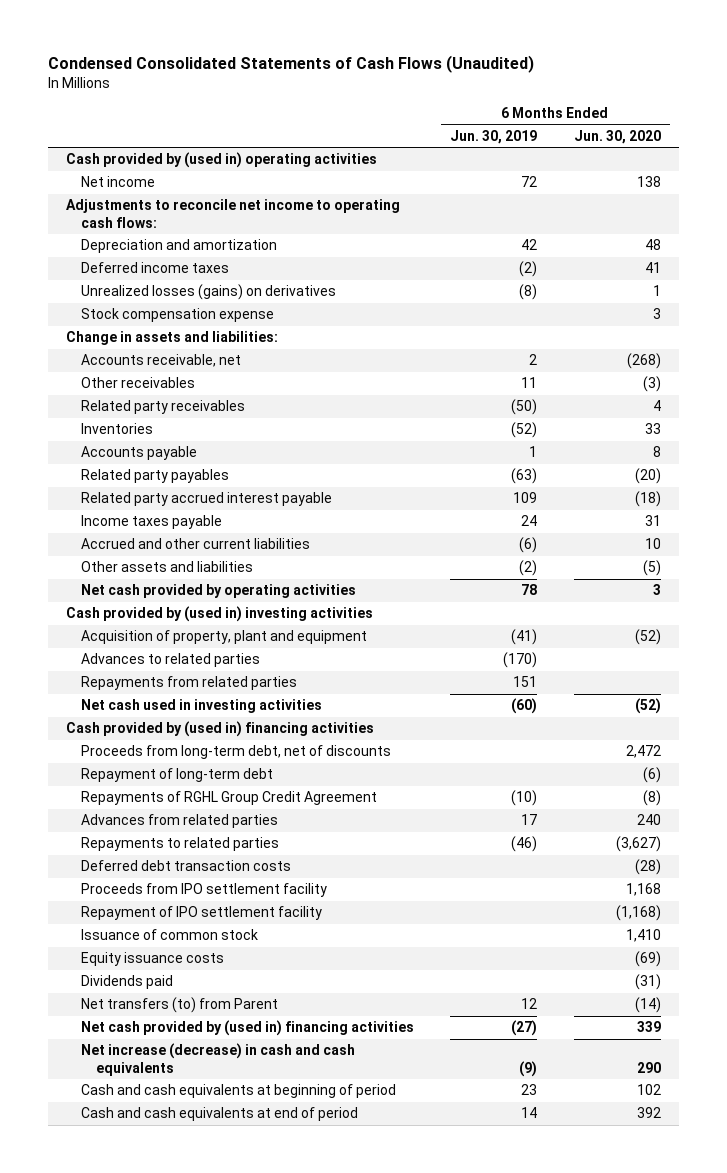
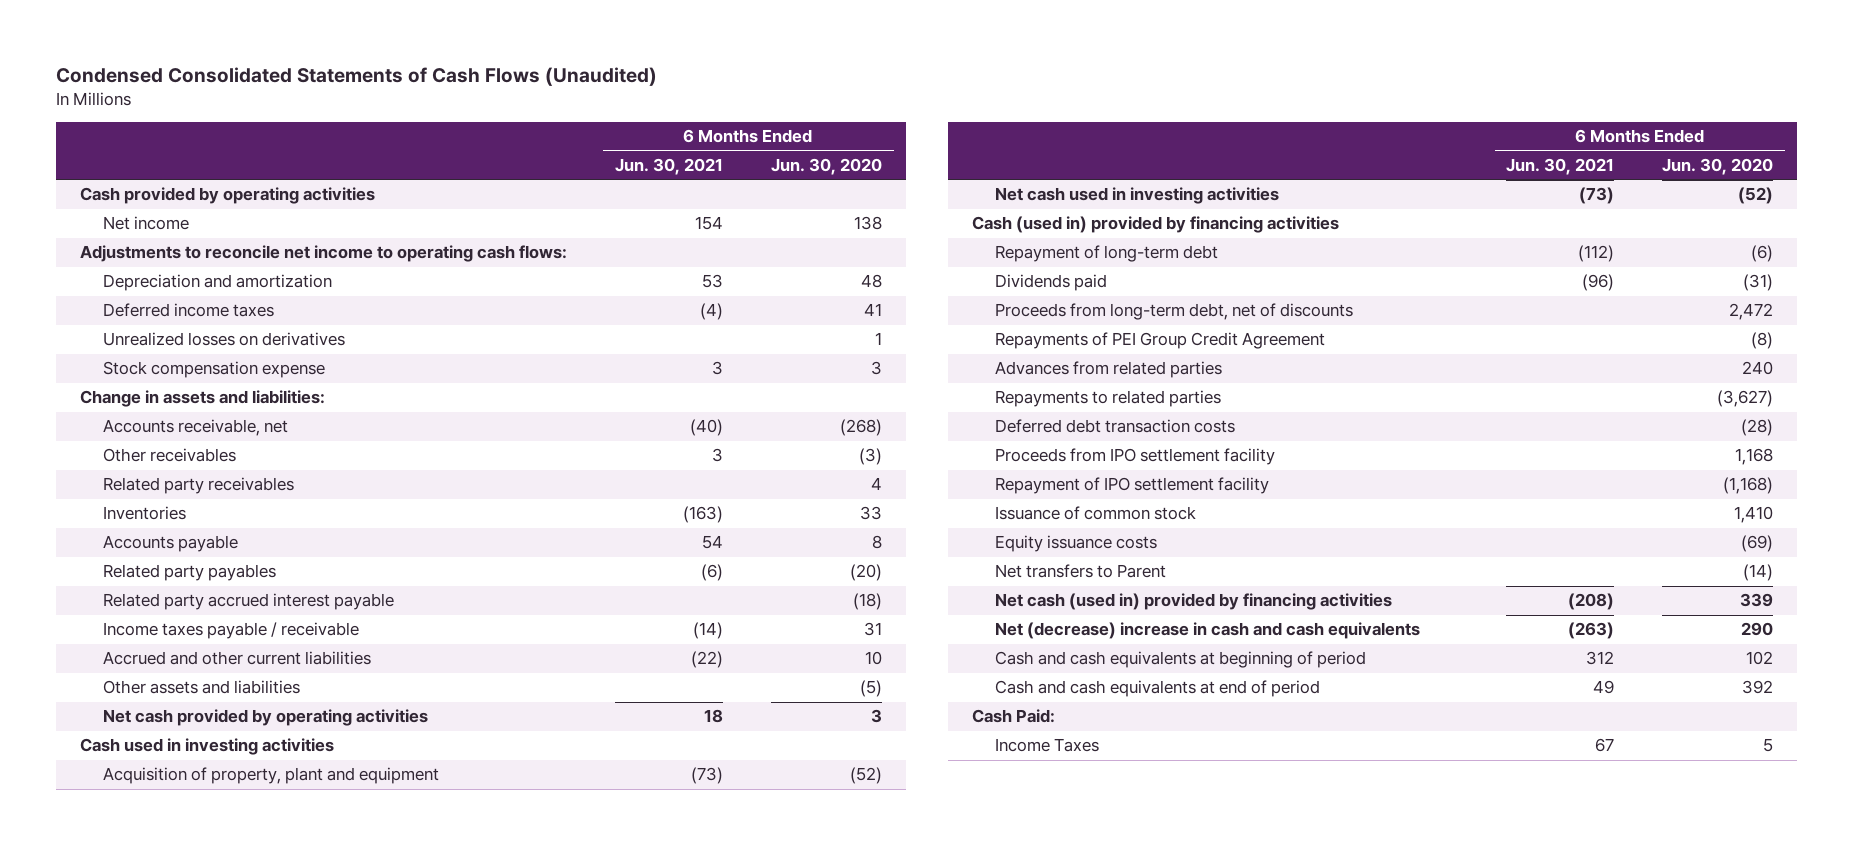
[450,129,538,144] Jun. 30, 2019 -> none
none -> [614,158,723,176] Jun. 30, 2021
[65,152,377,169] Cash provided by (used in) operating activities -> [79,187,375,205] Cash provided by operating activities
[80,284,336,301] Unrealized losses (gains) on derivatives -> [102,332,345,347] Unrealized losses on derivatives
[80,515,222,530] Income taxes payable -> [102,622,359,640] Income taxes payable / receivable
[65,606,373,623] Cash provided by (used in) investing activities -> [79,738,334,756] Cash used in investing activities
[80,653,260,668] Advances to related parties -> none
[80,676,297,691] Repayments from related parties -> none
[65,721,374,738] Cash provided by (used in) financing activities -> [971,216,1339,234] Cash (used in) provided by financing activities
[80,975,173,990] Dividends paid -> [994,274,1107,292] Dividends paid
[80,745,391,760] Proceeds from long-term debt, net of discounts -> [994,303,1353,321] Proceeds from long-term debt, net of discounts
[80,791,377,806] Repayments of RGHL Group Credit Agreement -> [994,332,1325,350] Repayments of PEI Group Credit Agreement
[80,997,278,1014] Net transfers (to) from Parent -> [994,564,1166,579] Net transfers to Parent
[80,1020,414,1037] Net cash provided by (used in) financing activities -> [994,593,1392,611] Net cash (used in) provided by financing activities
[80,1043,355,1076] Net increase (decrease) in cash and cash equivalents -> [994,622,1420,640] Net (decrease) increase in cash and cash equivalents
none -> [971,709,1055,724] Cash Paid:
none -> [994,738,1099,753] Income Taxes

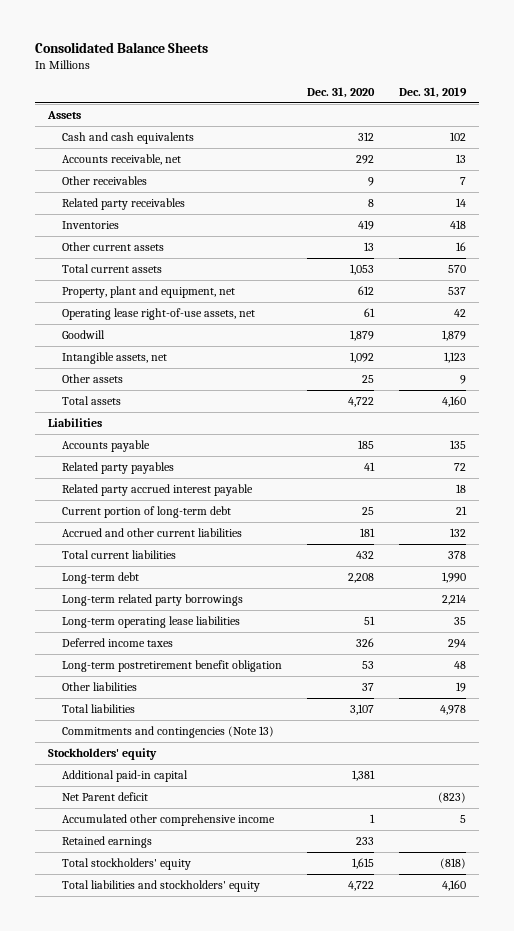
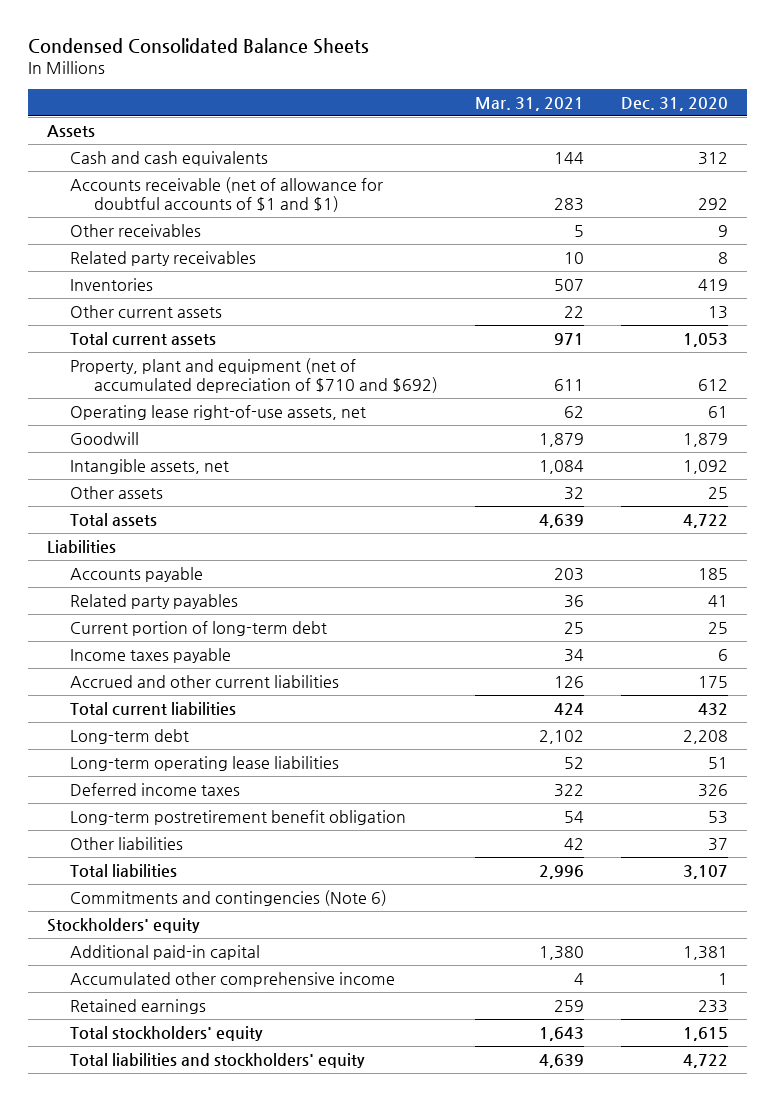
[35,42,209,54] Consolidated Balance Sheets -> [28,38,370,55] Condensed Consolidated Balance Sheets
[399,86,468,98] Dec. 31, 2019 -> none
none -> [475,96,585,111] Mar. 31, 2021
[61,153,181,165] Accounts receivable, net -> [70,176,384,213] Accounts receivable (net of allowance for doubtful accounts of $1 and $1)
[61,285,235,298] Property, plant and equipment, net -> [70,357,438,394] Property, plant and equipment (net of accumulated depreciation of $710 and $692)
[61,483,253,496] Related party accrued interest payable -> none
none -> [70,647,232,663] Income taxes payable
[360,527,376,537] 181 -> [698,675,729,688] 175
[61,593,243,606] Long-term related party borrowings -> none
[61,725,274,738] Commitments and contingencies (Note 13) -> [70,889,388,906] Commitments and contingencies (Note 6)
[61,791,148,801] Net Parent deficit -> none

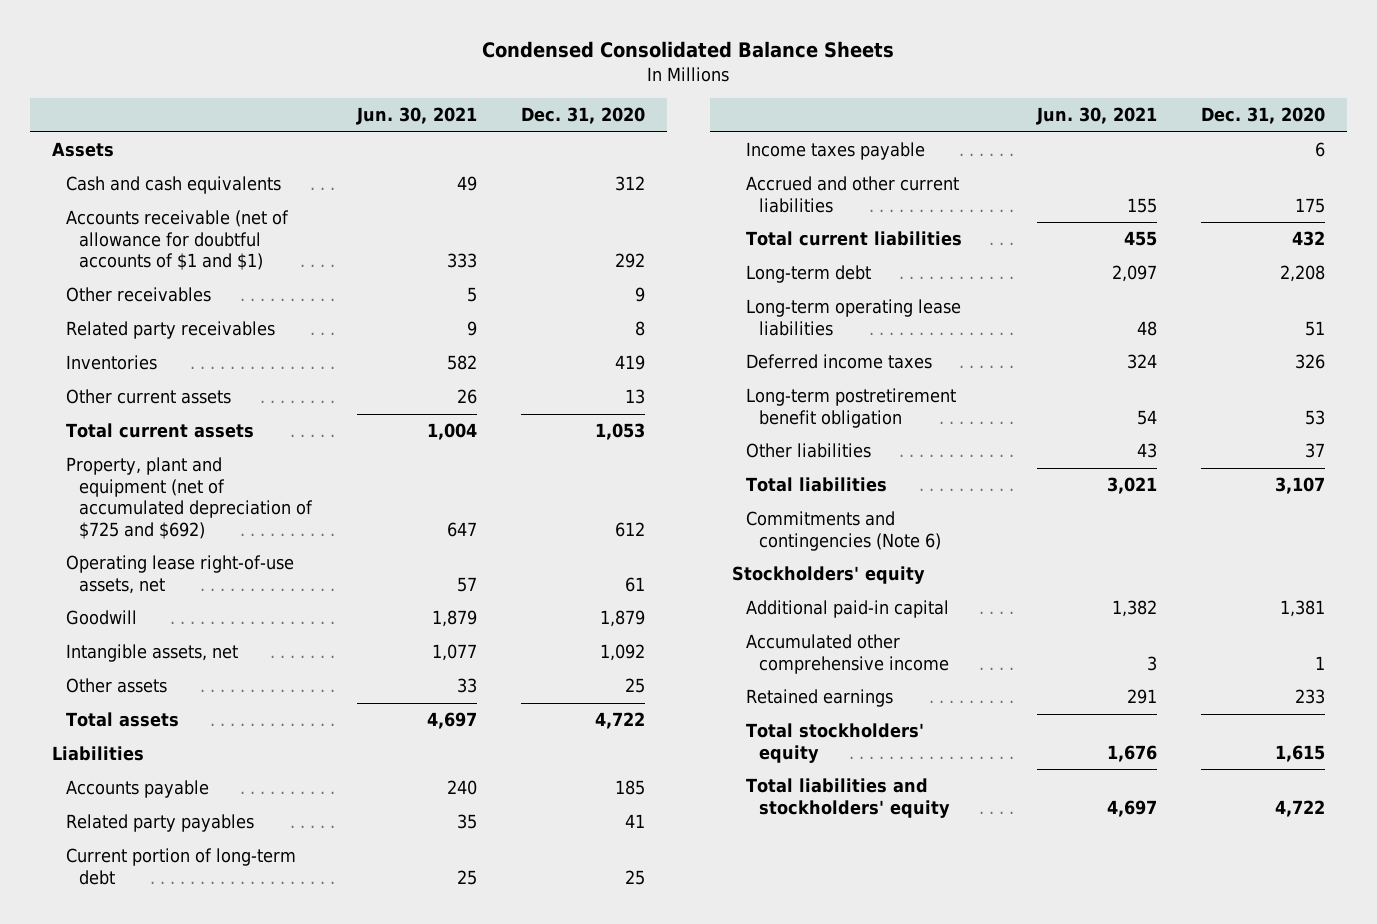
[475,96,585,111] Mar. 31, 2021 -> none
none -> [355,107,477,126] Jun. 30, 2021
[70,357,438,394] Property, plant and equipment (net of accumulated depreciation of $710 and $692) -> [65,457,314,539] Property, plant and equipment (net of accumulated depreciation of $725 and $692)

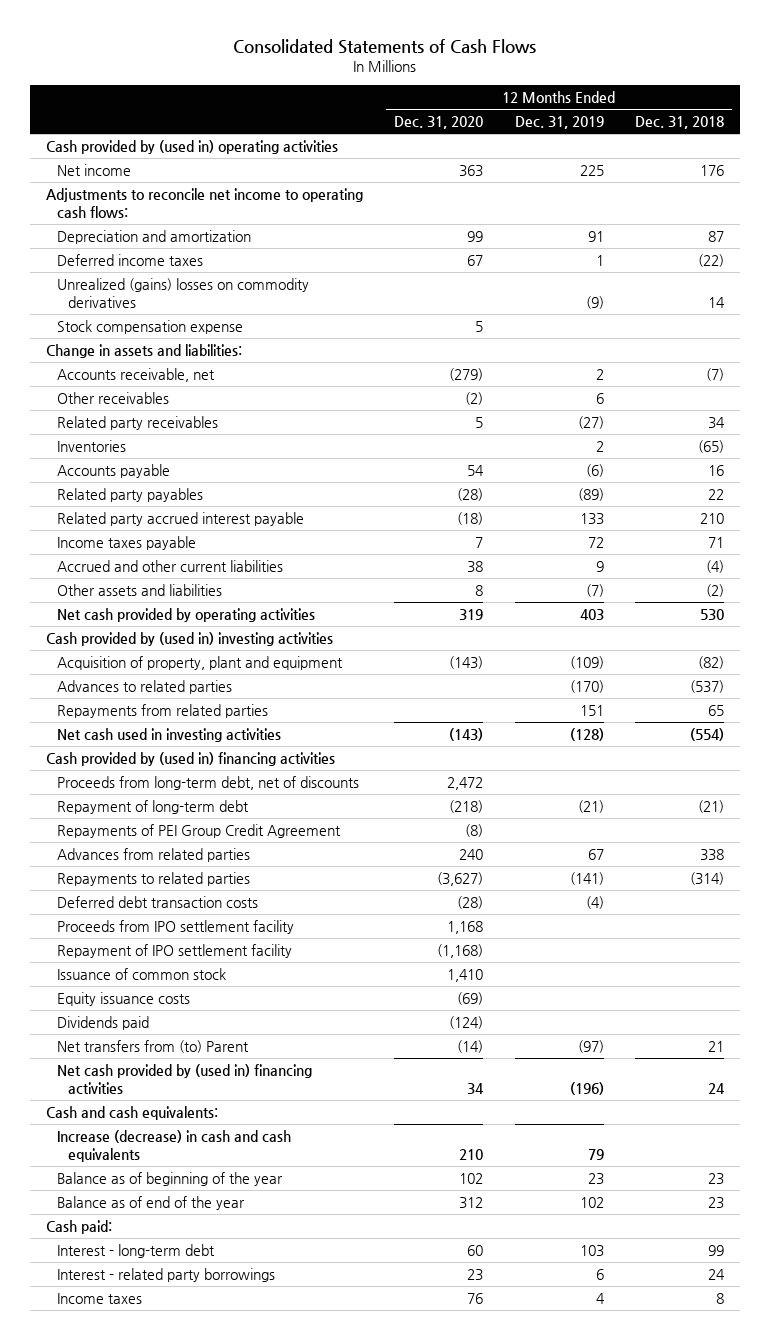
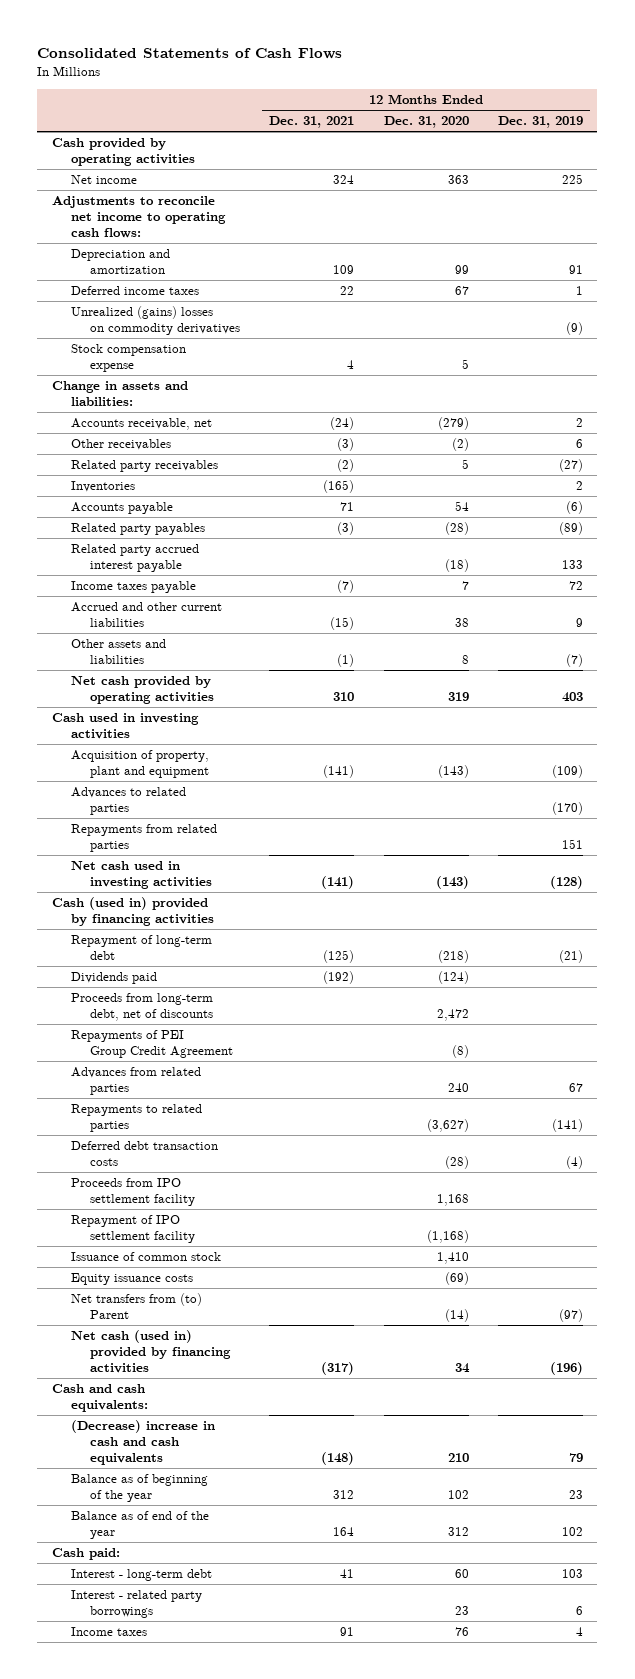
[635,116,725,130] Dec. 31, 2018 -> none
none -> [269,116,355,129] Dec. 31, 2021
[45,139,338,154] Cash provided by (used in) operating activities -> [52,138,196,166] Cash provided by operating activities
[45,631,333,646] Cash provided by (used in) investing activities -> [52,713,200,739] Cash used in investing activities
[45,751,335,766] Cash provided by (used in) financing activities -> [52,897,215,926] Cash (used in) provided by financing activities
[56,1015,149,1030] Dividends paid -> [71,972,158,985] Dividends paid
[56,775,359,790] Proceeds from long-term debt, net of discounts -> [71,993,214,1021] Proceeds from long-term debt, net of discounts
[56,1063,312,1094] Net cash provided by (used in) financing activities -> [71,1330,232,1373] Net cash (used in) provided by financing activities
[56,1129,291,1162] Increase (decrease) in cash and cash equivalents -> [71,1420,216,1465] (Decrease) increase in cash and cash equivalents

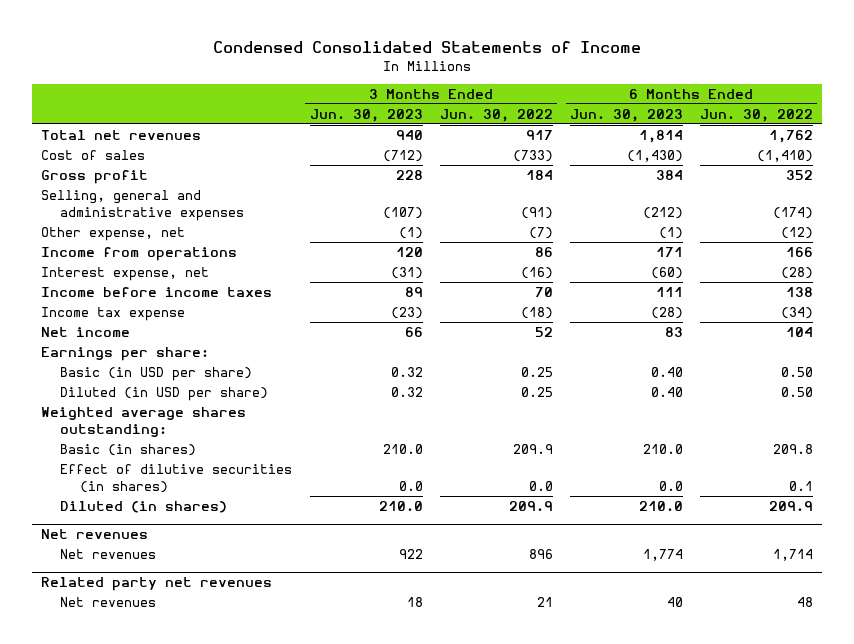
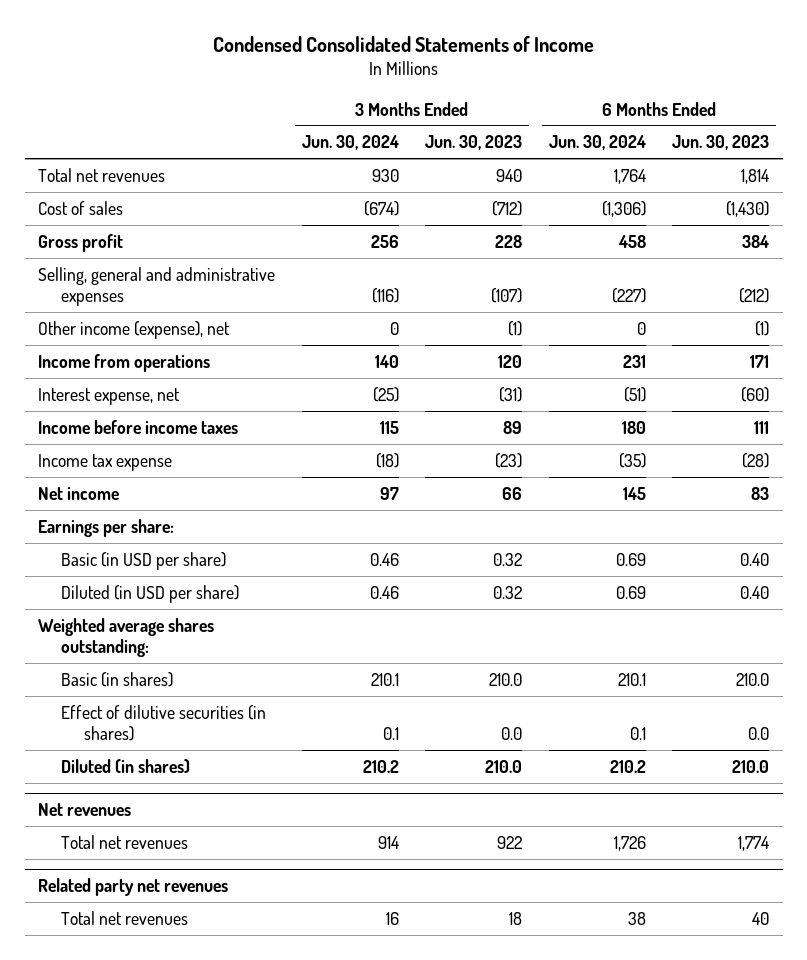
[439,108,553,122] Jun. 30, 2022 -> none
[700,108,814,122] Jun. 30, 2022 -> none
none -> [301,135,399,151] Jun. 30, 2024
none -> [548,135,646,151] Jun. 30, 2024
[41,227,186,242] Other expense, net -> [37,320,230,339] Other income (expense), net
[60,549,157,560] Net revenues -> [61,834,189,849] Total net revenues
[60,597,157,608] Net revenues -> [61,910,189,925] Total net revenues

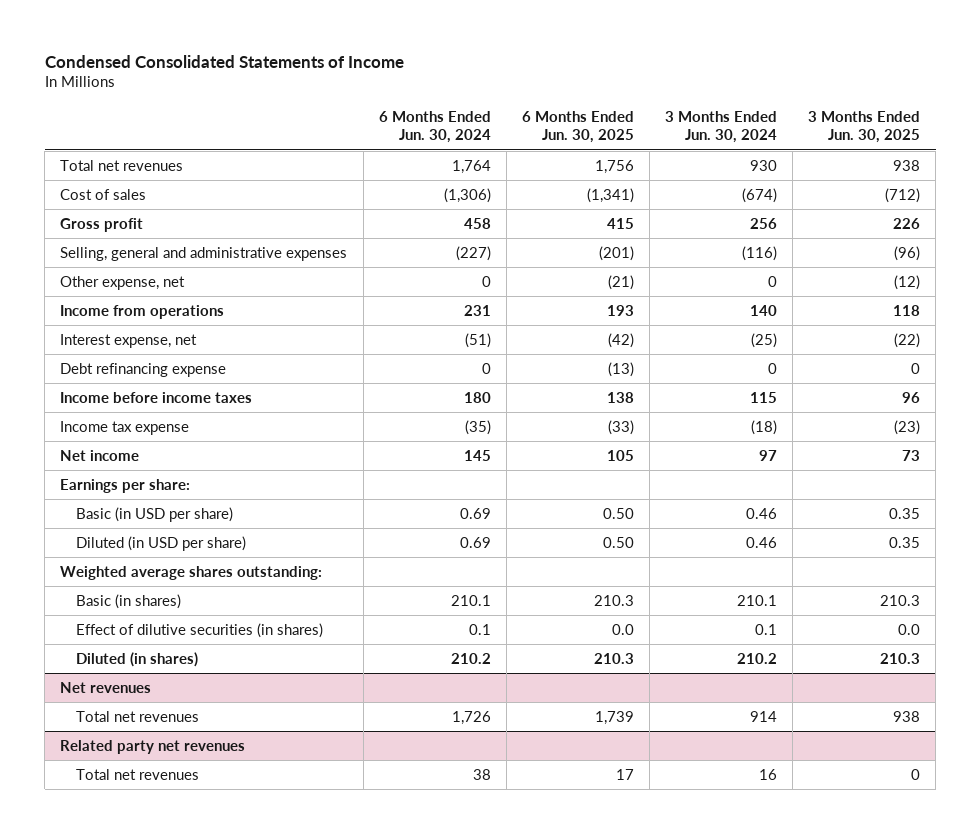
[425,135,523,151] Jun. 30, 2023 -> none
[672,135,770,151] Jun. 30, 2023 -> none
none -> [521,111,634,144] 6 Months Ended Jun. 30, 2025
none -> [807,111,920,144] 3 Months Ended Jun. 30, 2025
[37,320,230,339] Other income (expense), net -> [60,275,186,290] Other expense, net
none -> [60,362,227,377] Debt refinancing expense

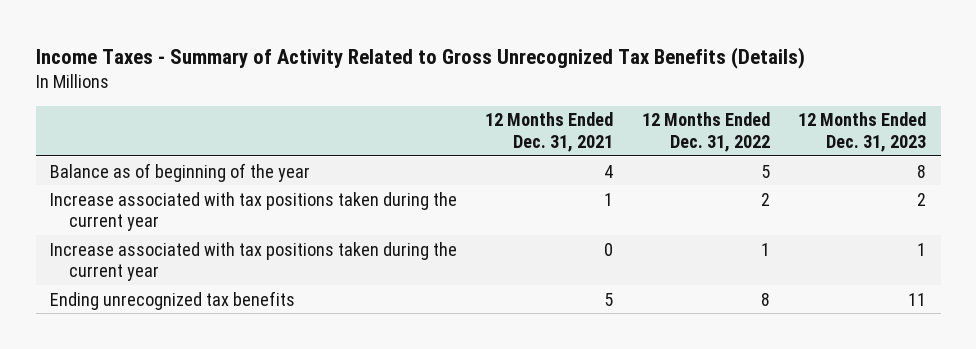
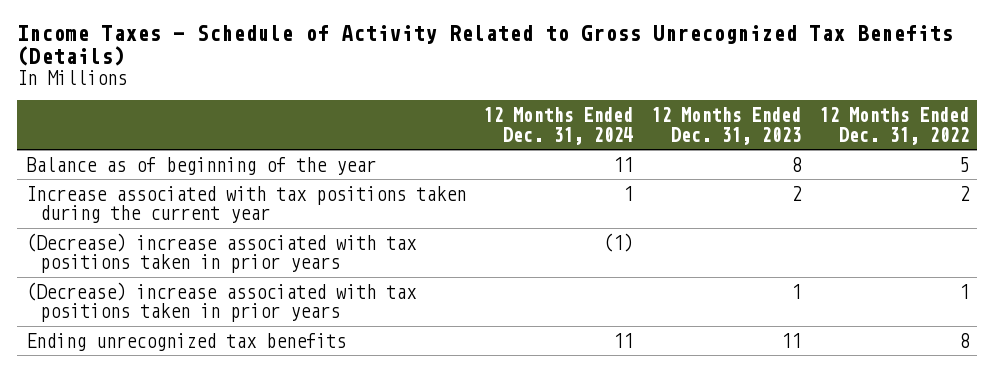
[35,46,805,69] Income Taxes - Summary of Activity Related to Gross Unrecognized Tax Benefits (Details) -> [16,24,953,67] Income Taxes - Schedule of Activity Related to Gross Unrecognized Tax Benefits (Details)
[485,112,614,153] 12 Months Ended Dec. 31, 2021 -> none
none -> [483,107,634,145] 12 Months Ended Dec. 31, 2024
none -> [25,232,417,274] (Decrease) increase associated with tax positions taken in prior years
[50,241,458,282] Increase associated with tax positions taken during the current year -> [25,281,417,323] (Decrease) increase associated with tax positions taken in prior years

